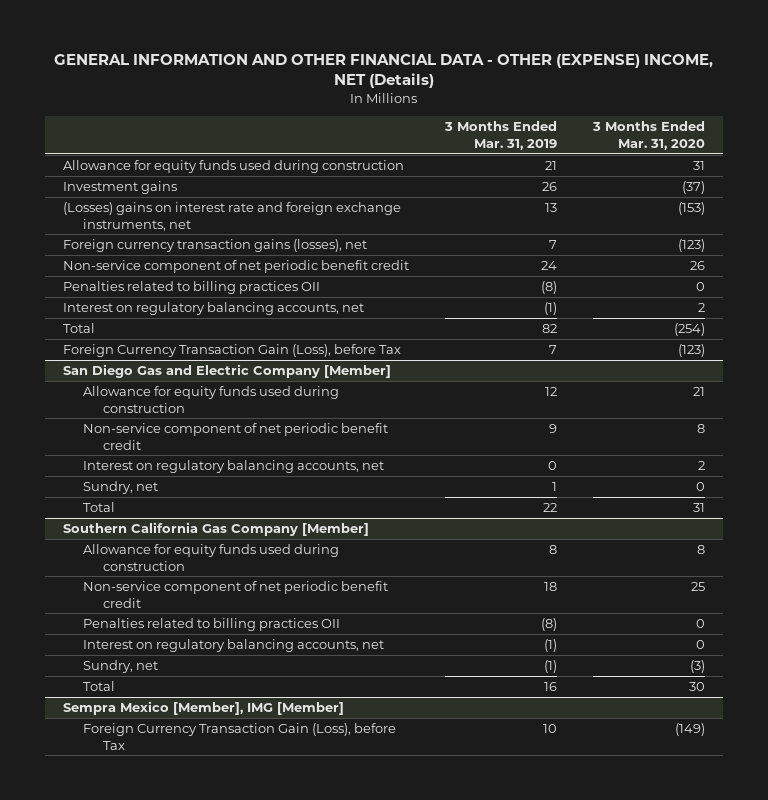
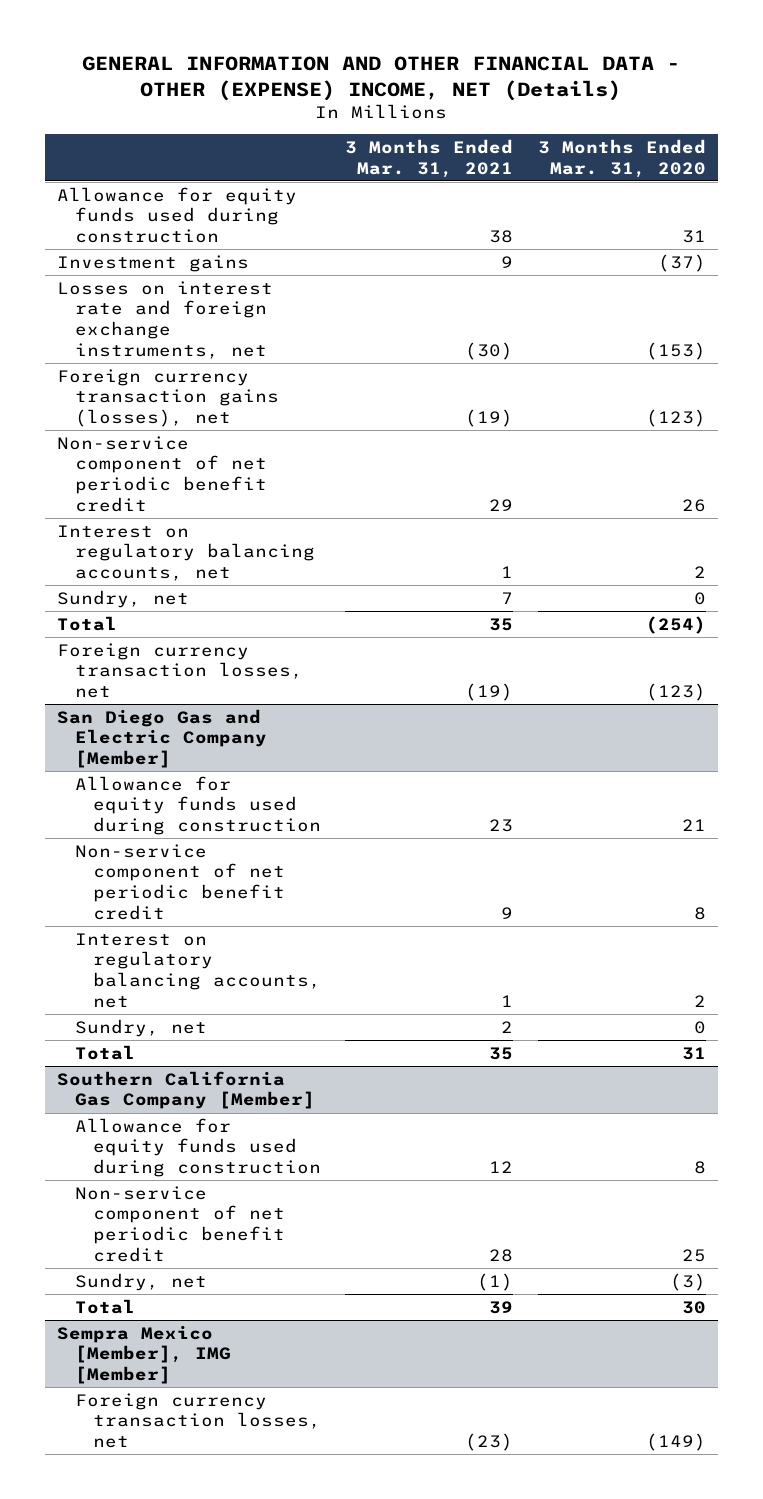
[444,121,558,150] 3 Months Ended Mar. 31, 2019 -> none
none -> [345,139,514,178] 3 Months Ended Mar. 31, 2021
[62,201,401,231] (Losses) gains on interest rate and foreign exchange instruments, net -> [57,280,274,360] Losses on interest rate and foreign exchange instruments, net
[62,280,320,294] Penalties related to billing practices OII -> none
none -> [57,589,190,608] Sundry, net
[62,343,401,357] Foreign Currency Transaction Gain (Loss), before Tax -> [57,642,303,699] Foreign currency transaction losses, net
[82,617,340,631] Penalties related to billing practices OII -> none
[82,638,384,652] Interest on regulatory balancing accounts, net -> none
[82,722,396,750] Foreign Currency Transaction Gain (Loss), before Tax -> [74,1392,321,1449] Foreign currency transaction losses, net

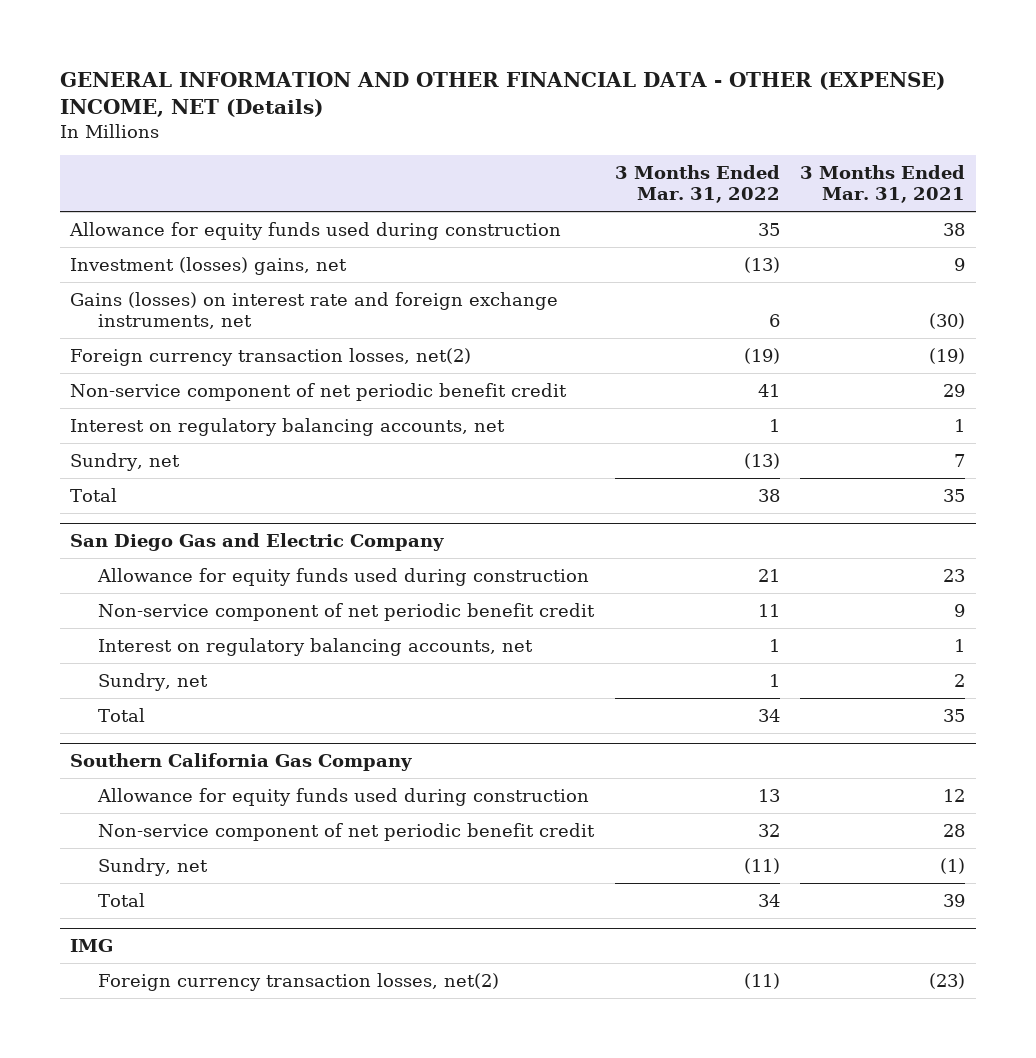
[537,139,706,178] 3 Months Ended Mar. 31, 2020 -> none
none -> [614,164,780,204] 3 Months Ended Mar. 31, 2022
[57,254,250,272] Investment gains -> [70,256,348,275] Investment (losses) gains, net
[57,280,274,360] Losses on interest rate and foreign exchange instruments, net -> [70,291,559,329] Gains (losses) on interest rate and foreign exchange instruments, net
[57,368,279,428] Foreign currency transaction gains (losses), net -> [70,347,472,366] Foreign currency transaction losses, net(2)
[57,642,303,699] Foreign currency transaction losses, net -> none
[57,708,267,769] San Diego Gas and Electric Company [Member] -> [70,533,445,552] San Diego Gas and Electric Company
[57,1070,315,1110] Southern California Gas Company [Member] -> [70,753,413,772] Southern California Gas Company
[57,1324,231,1385] Sempra Mexico [Member], IMG [Member] -> none
none -> [70,939,114,953] IMG
[74,1392,321,1449] Foreign currency transaction losses, net -> [97,972,499,991] Foreign currency transaction losses, net(2)

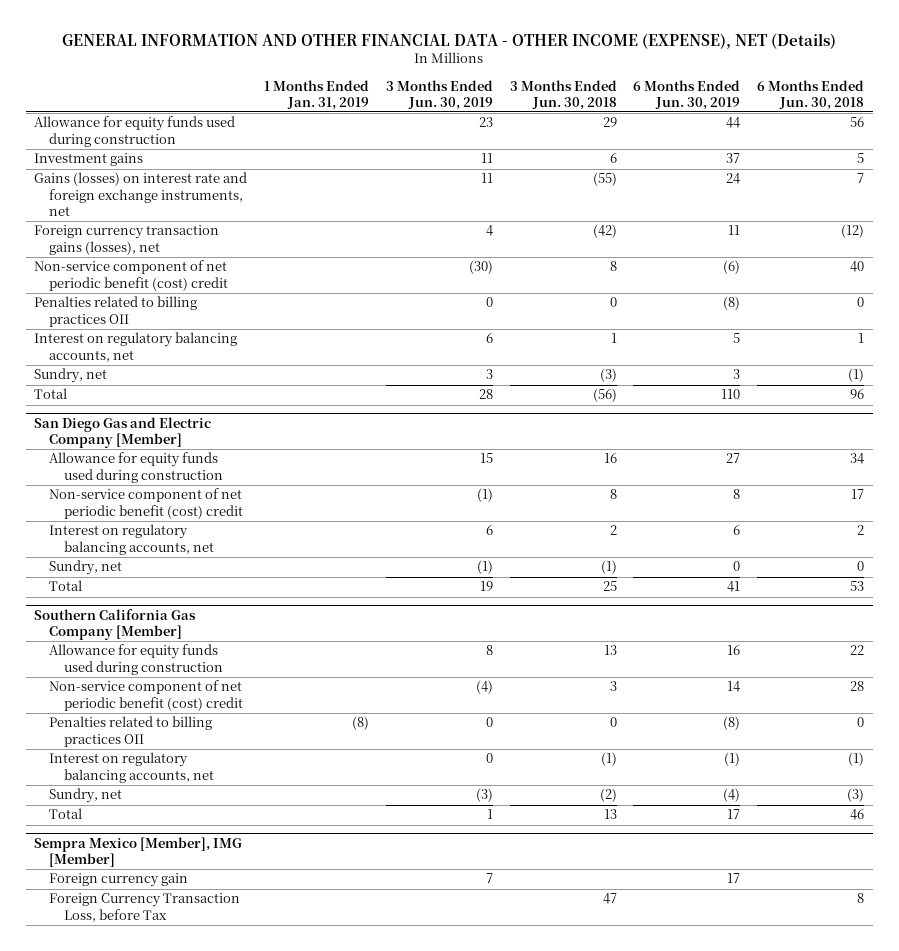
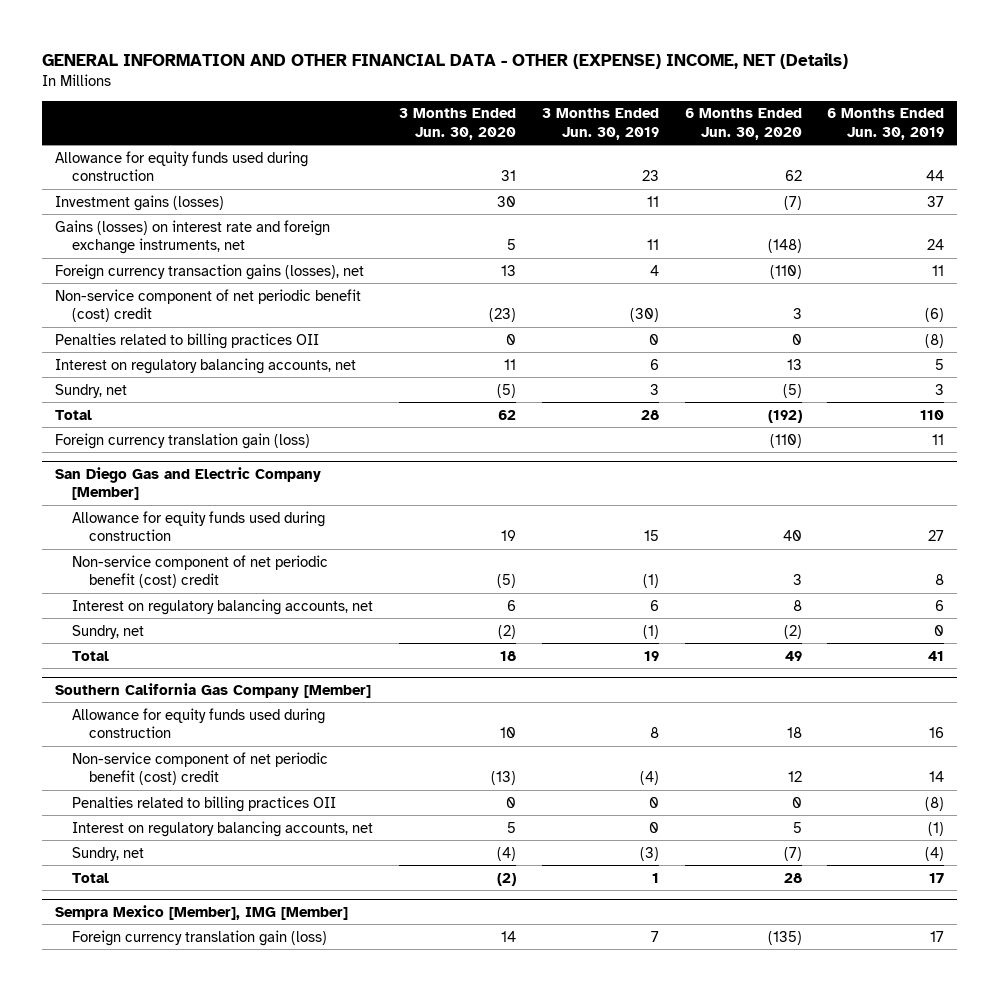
[62,32,837,49] GENERAL INFORMATION AND OTHER FINANCIAL DATA - OTHER INCOME (EXPENSE), NET (Details) -> [42,52,849,69] GENERAL INFORMATION AND OTHER FINANCIAL DATA - OTHER (EXPENSE) INCOME, NET (Details)
[264,79,370,110] 1 Months Ended Jan. 31, 2019 -> none
[509,79,617,110] 3 Months Ended Jun. 30, 2018 -> none
[757,79,865,110] 6 Months Ended Jun. 30, 2018 -> none
none -> [399,108,517,140] 3 Months Ended Jun. 30, 2020
none -> [684,108,802,140] 6 Months Ended Jun. 30, 2020
[34,153,144,167] Investment gains -> [55,194,225,211] Investment gains (losses)
none -> [55,432,311,449] Foreign currency translation gain (loss)
[49,893,241,922] Foreign Currency Transaction Loss, before Tax -> none
[49,873,189,888] Foreign currency gain -> [72,929,328,946] Foreign currency translation gain (loss)

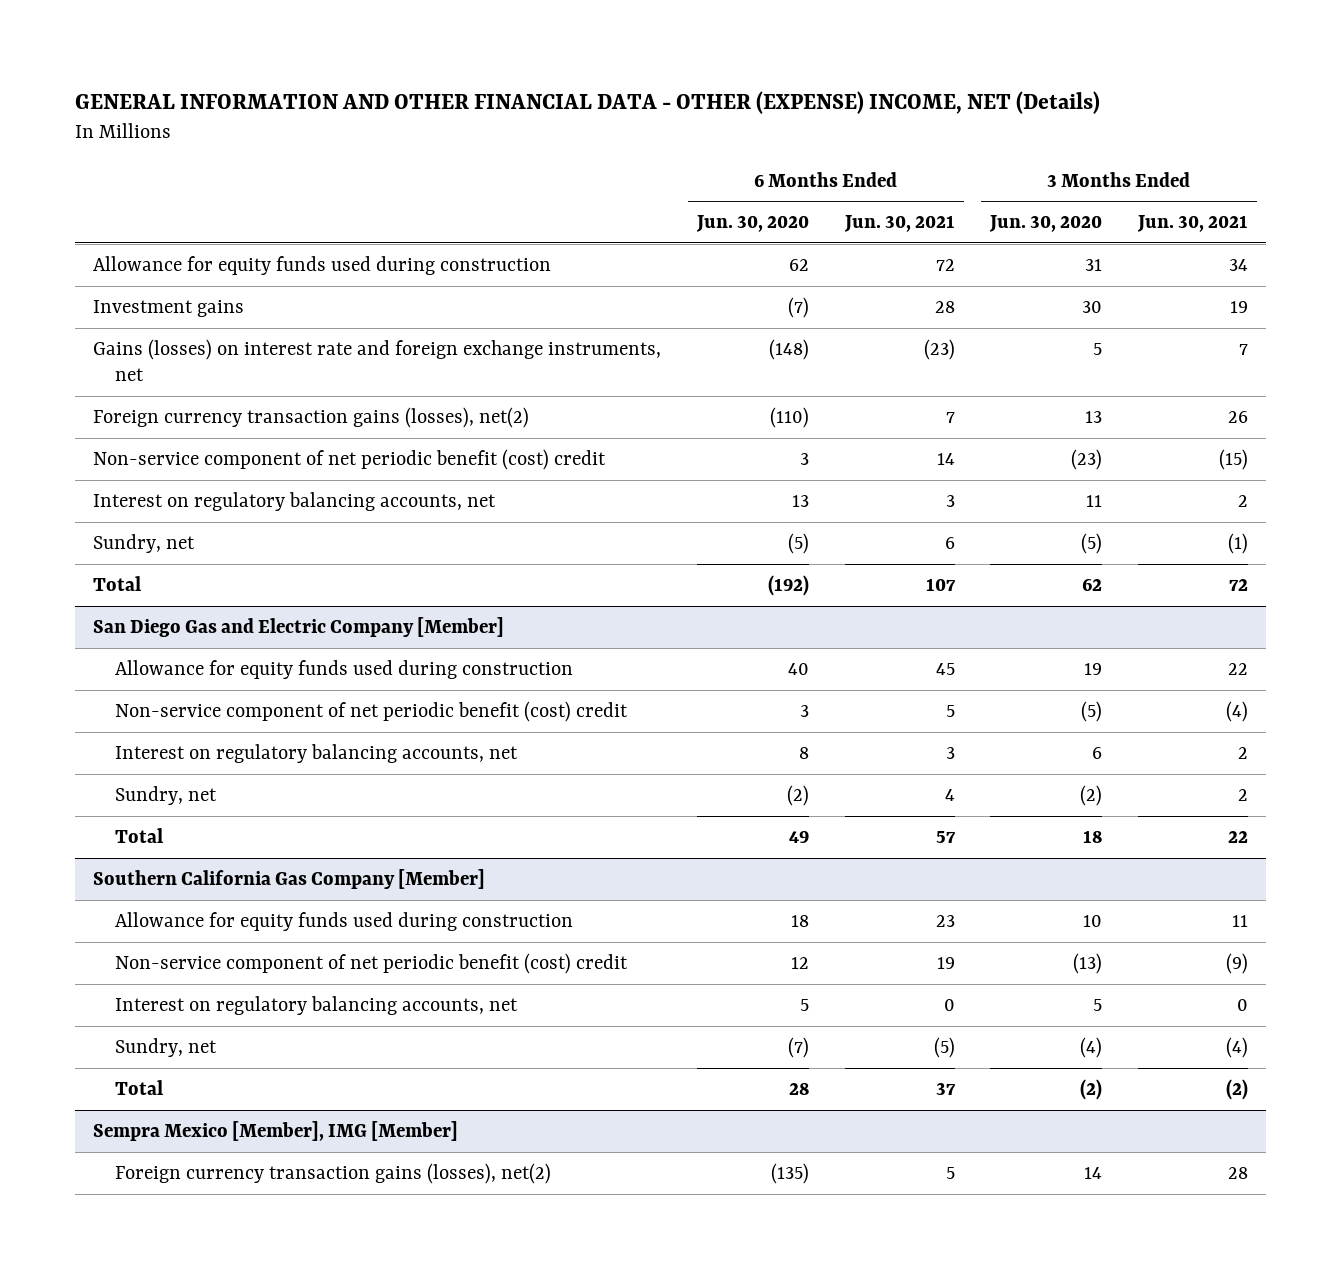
[541,108,659,140] 3 Months Ended Jun. 30, 2019 -> none
[827,108,945,140] 6 Months Ended Jun. 30, 2019 -> none
none -> [843,215,955,233] Jun. 30, 2021
none -> [1137,215,1249,233] Jun. 30, 2021
[55,194,225,211] Investment gains (losses) -> [93,299,245,317] Investment gains
[55,263,365,280] Foreign currency transaction gains (losses), net -> [93,406,530,428] Foreign currency transaction gains (losses), net(2)
[55,332,320,349] Penalties related to billing practices OII -> none
[55,432,311,449] Foreign currency translation gain (loss) -> none
[72,795,337,812] Penalties related to billing practices OII -> none
[72,929,328,946] Foreign currency translation gain (loss) -> [115,1162,552,1184] Foreign currency transaction gains (losses), net(2)

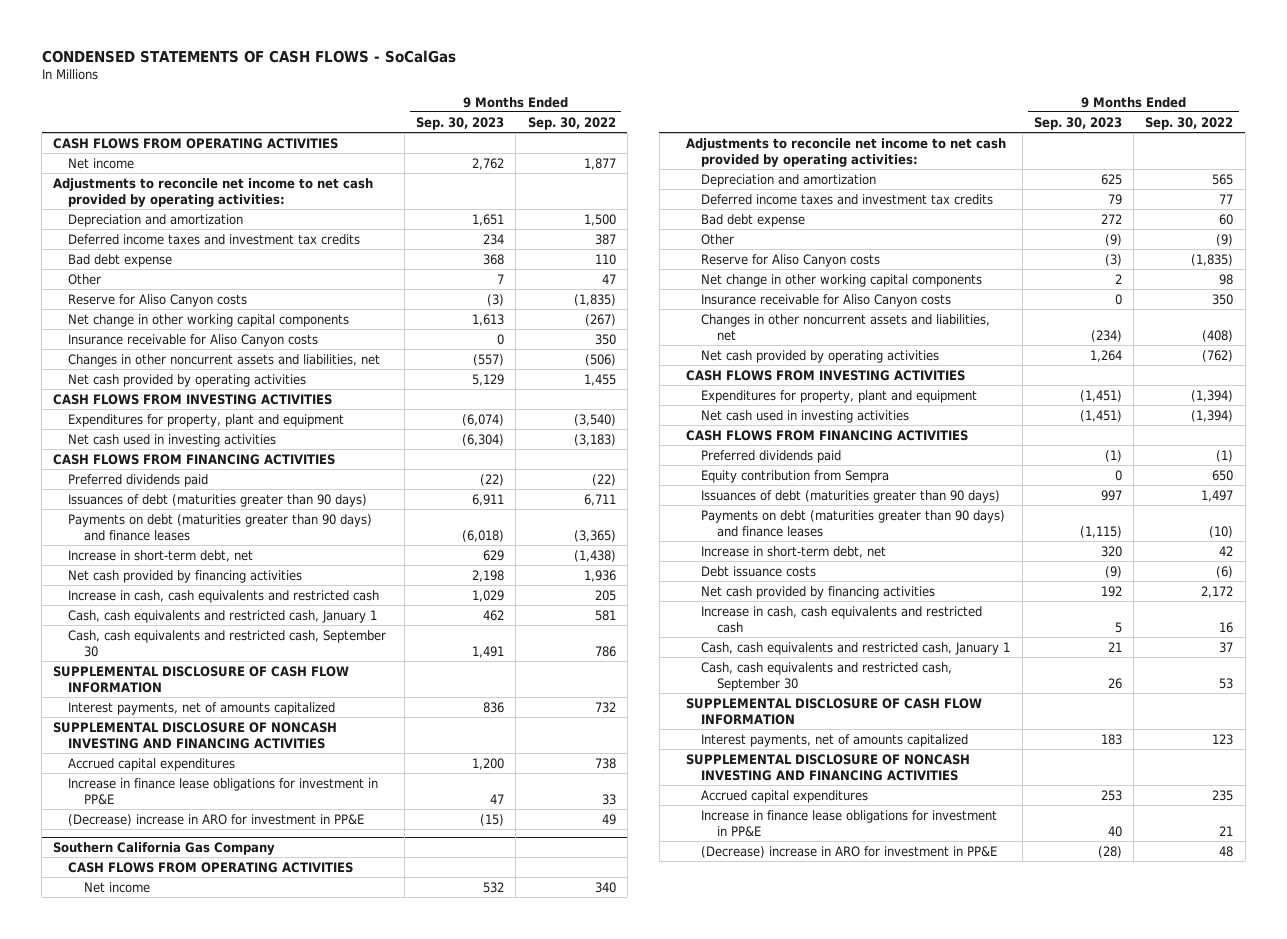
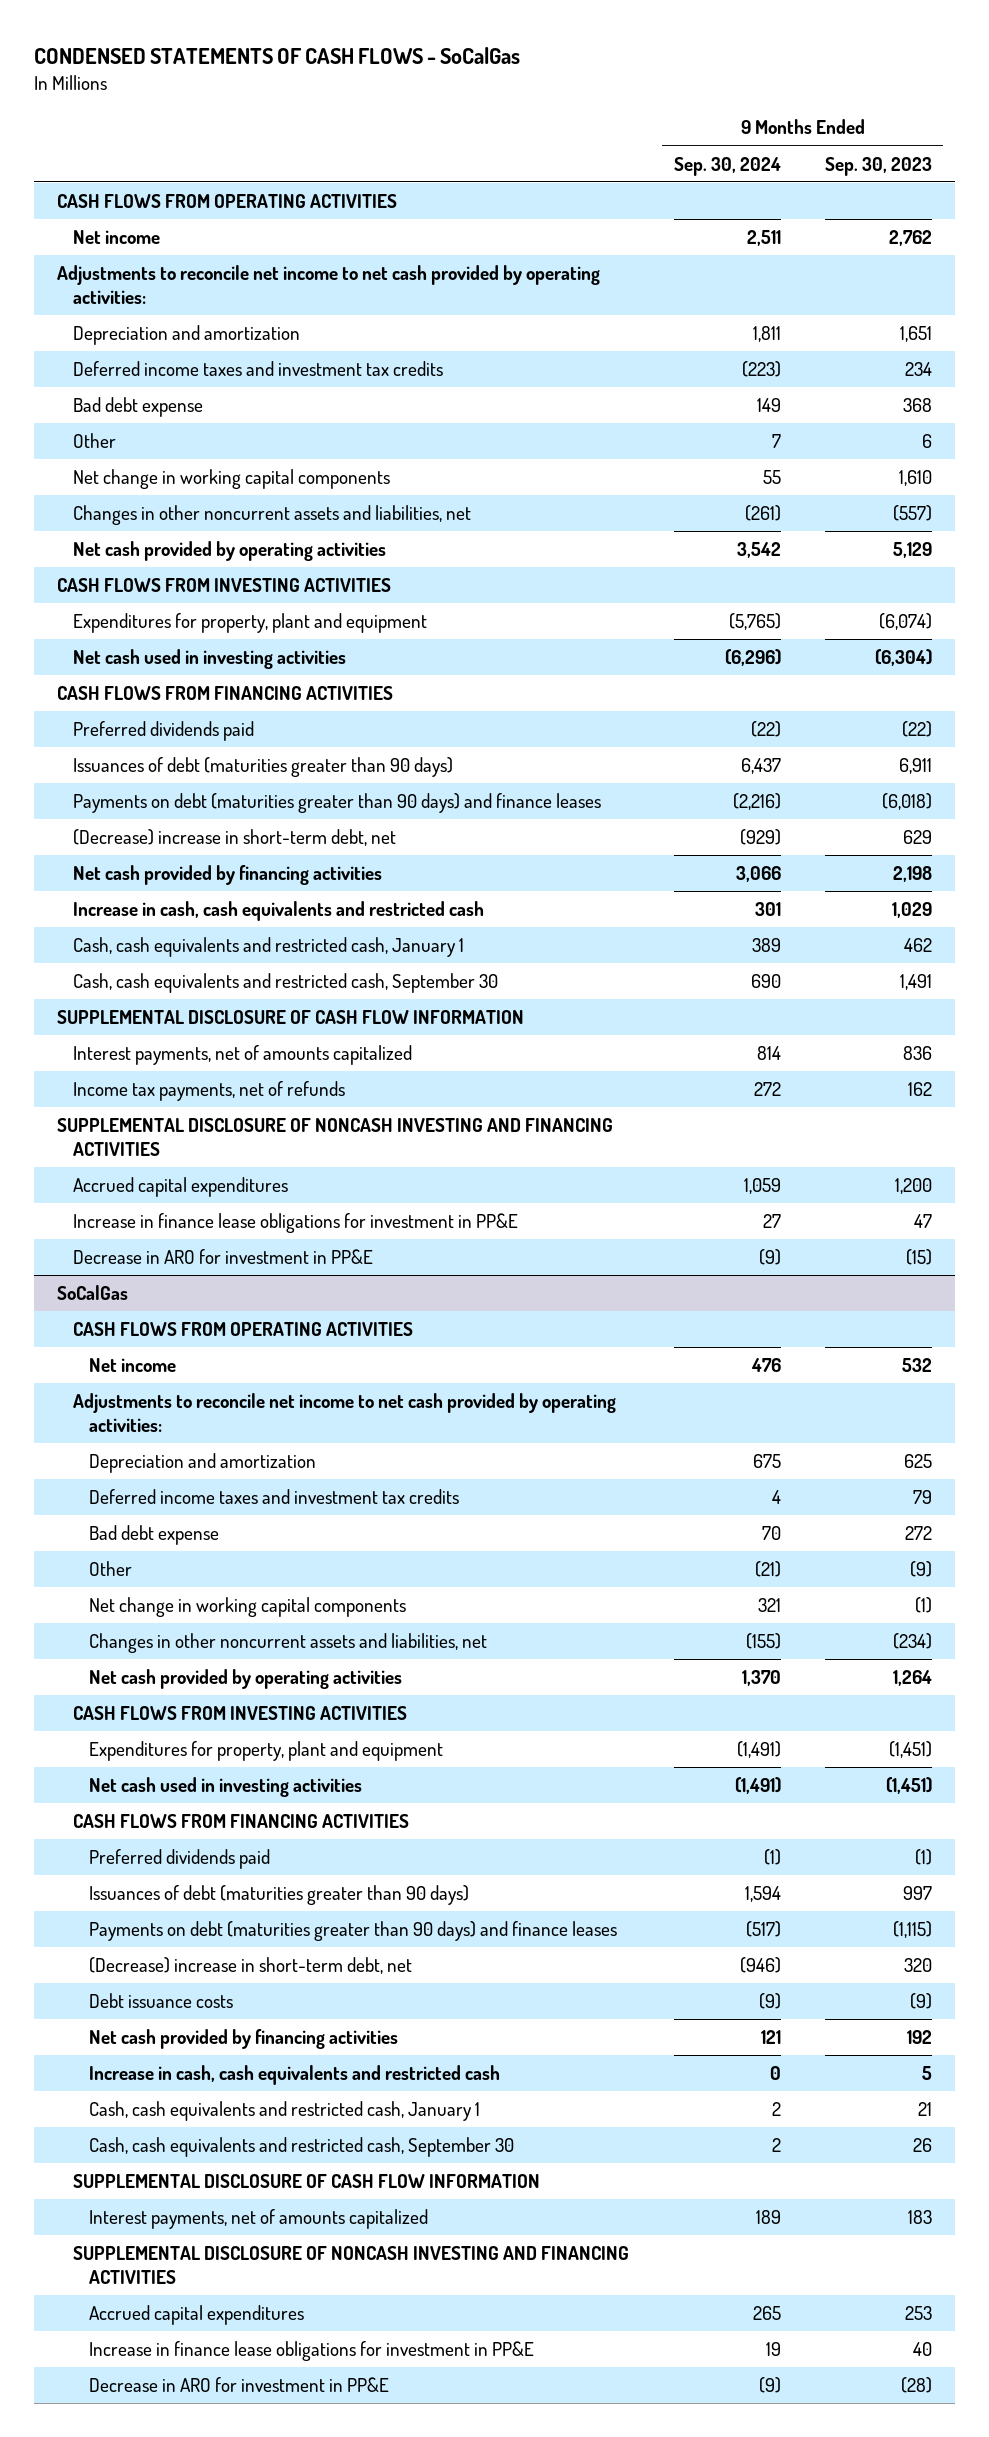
[527,116,616,130] Sep. 30, 2022 -> none
none -> [673,156,781,176] Sep. 30, 2024
[68,293,248,307] Reserve for Aliso Canyon costs -> none
[68,333,319,347] Insurance receivable for Aliso Canyon costs -> none
[497,273,505,284] 7 -> [922,434,933,449] 6
[68,313,350,327] Net change in other working capital components -> [73,469,391,490] Net change in working capital components
[472,313,505,326] 1,613 -> [899,470,933,487] 1,610
[68,549,254,562] Increase in short-term debt, net -> [73,829,397,847] (Decrease) increase in short-term debt, net
none -> [73,1081,346,1102] Income tax payments, net of refunds
[68,813,365,826] (Decrease) increase in ARO for investment in PP&E -> [73,1249,374,1265] Decrease in ARO for investment in PP&E
[53,841,276,855] Southern California Gas Company -> [56,1285,128,1301] SoCalGas
[701,253,881,267] Reserve for Aliso Canyon costs -> none
[701,293,952,307] Insurance receivable for Aliso Canyon costs -> none
[701,273,983,287] Net change in other working capital components -> [89,1597,407,1618] Net change in working capital components
[1114,273,1122,284] 2 -> [915,1597,933,1614] (1)
[701,469,890,483] Equity contribution from Sempra -> none
[701,545,887,558] Increase in short-term debt, net -> [89,1957,413,1975] (Decrease) increase in short-term debt, net
[701,845,998,858] (Decrease) increase in ARO for investment in PP&E -> [89,2377,390,2393] Decrease in ARO for investment in PP&E

